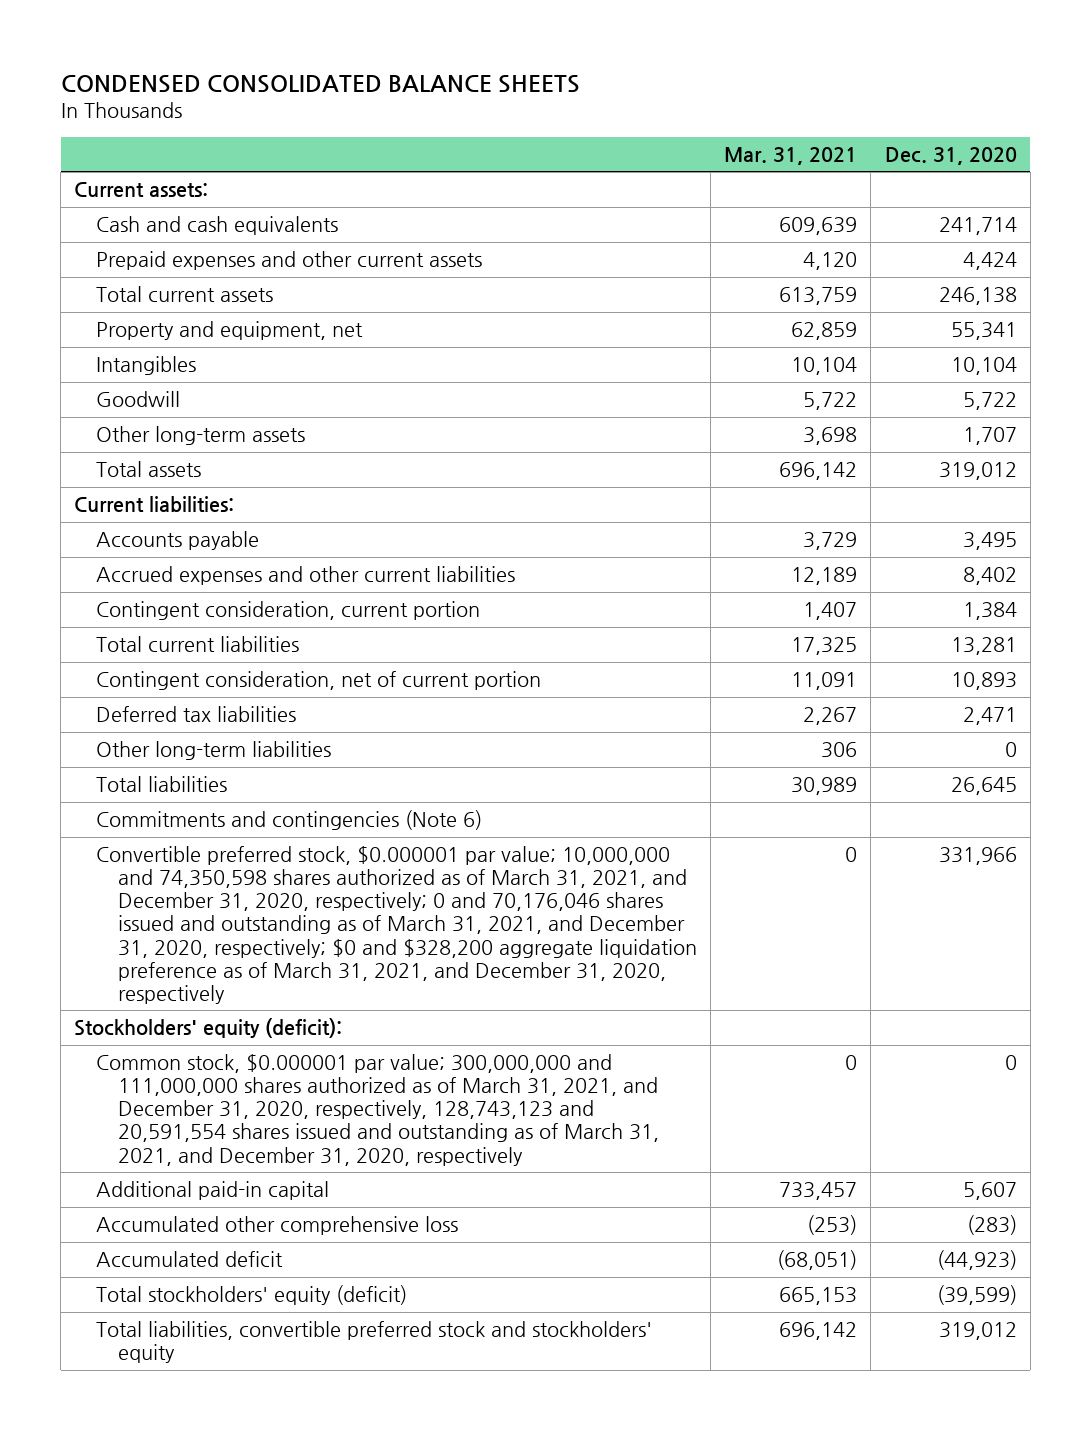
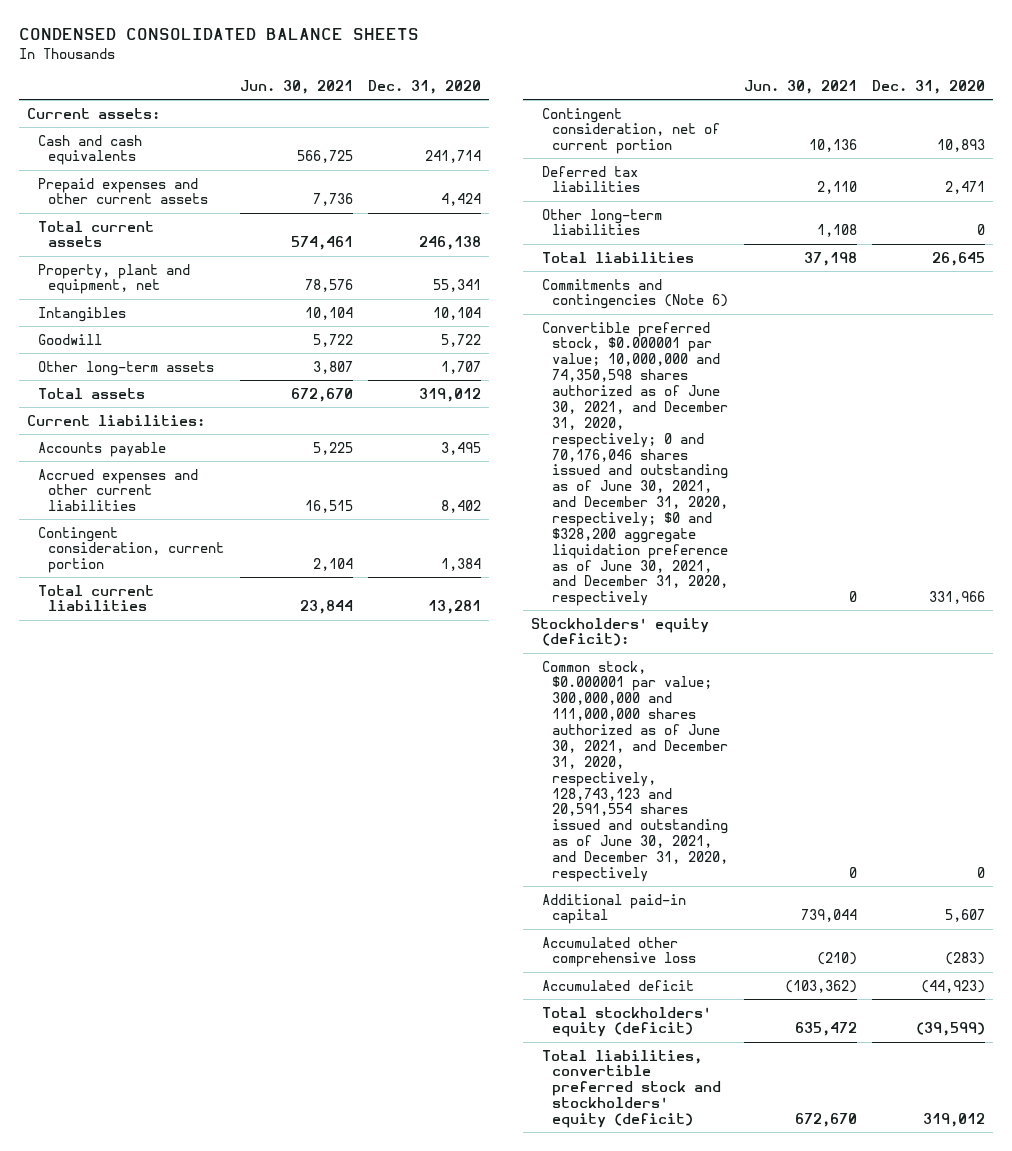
[724,146,858,165] Mar. 31, 2021 -> none
none -> [239,80,353,95] Jun. 30, 2021
[95,321,363,341] Property and equipment, net -> [37,263,190,295] Property, plant and equipment, net
[95,846,697,1004] Convertible preferred stock, $0.000001 par value; 10,000,000 and 74,350,598 shares authorized as of March 31, 2021, and December 31, 2020, respectively; 0 and 70,176,046 shares issued and outstanding as of March 31, 2021, and December 31, 2020, respectively; $0 and $328,200 aggregate liquidation preference as of March 31, 2021, and December 31, 2020, respectively -> [541,321,729,607] Convertible preferred stock, $0.000001 par value; 10,000,000 and 74,350,598 shares authorized as of June 30, 2021, and December 31, 2020, respectively; 0 and 70,176,046 shares issued and outstanding as of June 30, 2021, and December 31, 2020, respectively; $0 and $328,200 aggregate liquidation preference as of June 30, 2021, and December 31, 2020, respectively
[95,1054,659,1166] Common stock, $0.000001 par value; 300,000,000 and 111,000,000 shares authorized as of March 31, 2021, and December 31, 2020, respectively, 128,743,123 and 20,591,554 shares issued and outstanding as of March 31, 2021, and December 31, 2020, respectively -> [541,660,729,882] Common stock, $0.000001 par value; 300,000,000 and 111,000,000 shares authorized as of June 30, 2021, and December 31, 2020, respectively, 128,743,123 and 20,591,554 shares issued and outstanding as of June 30, 2021, and December 31, 2020, respectively
[95,1321,652,1364] Total liabilities, convertible preferred stock and stockholders' equity -> [541,1049,722,1129] Total liabilities, convertible preferred stock and stockholders' equity (deficit)

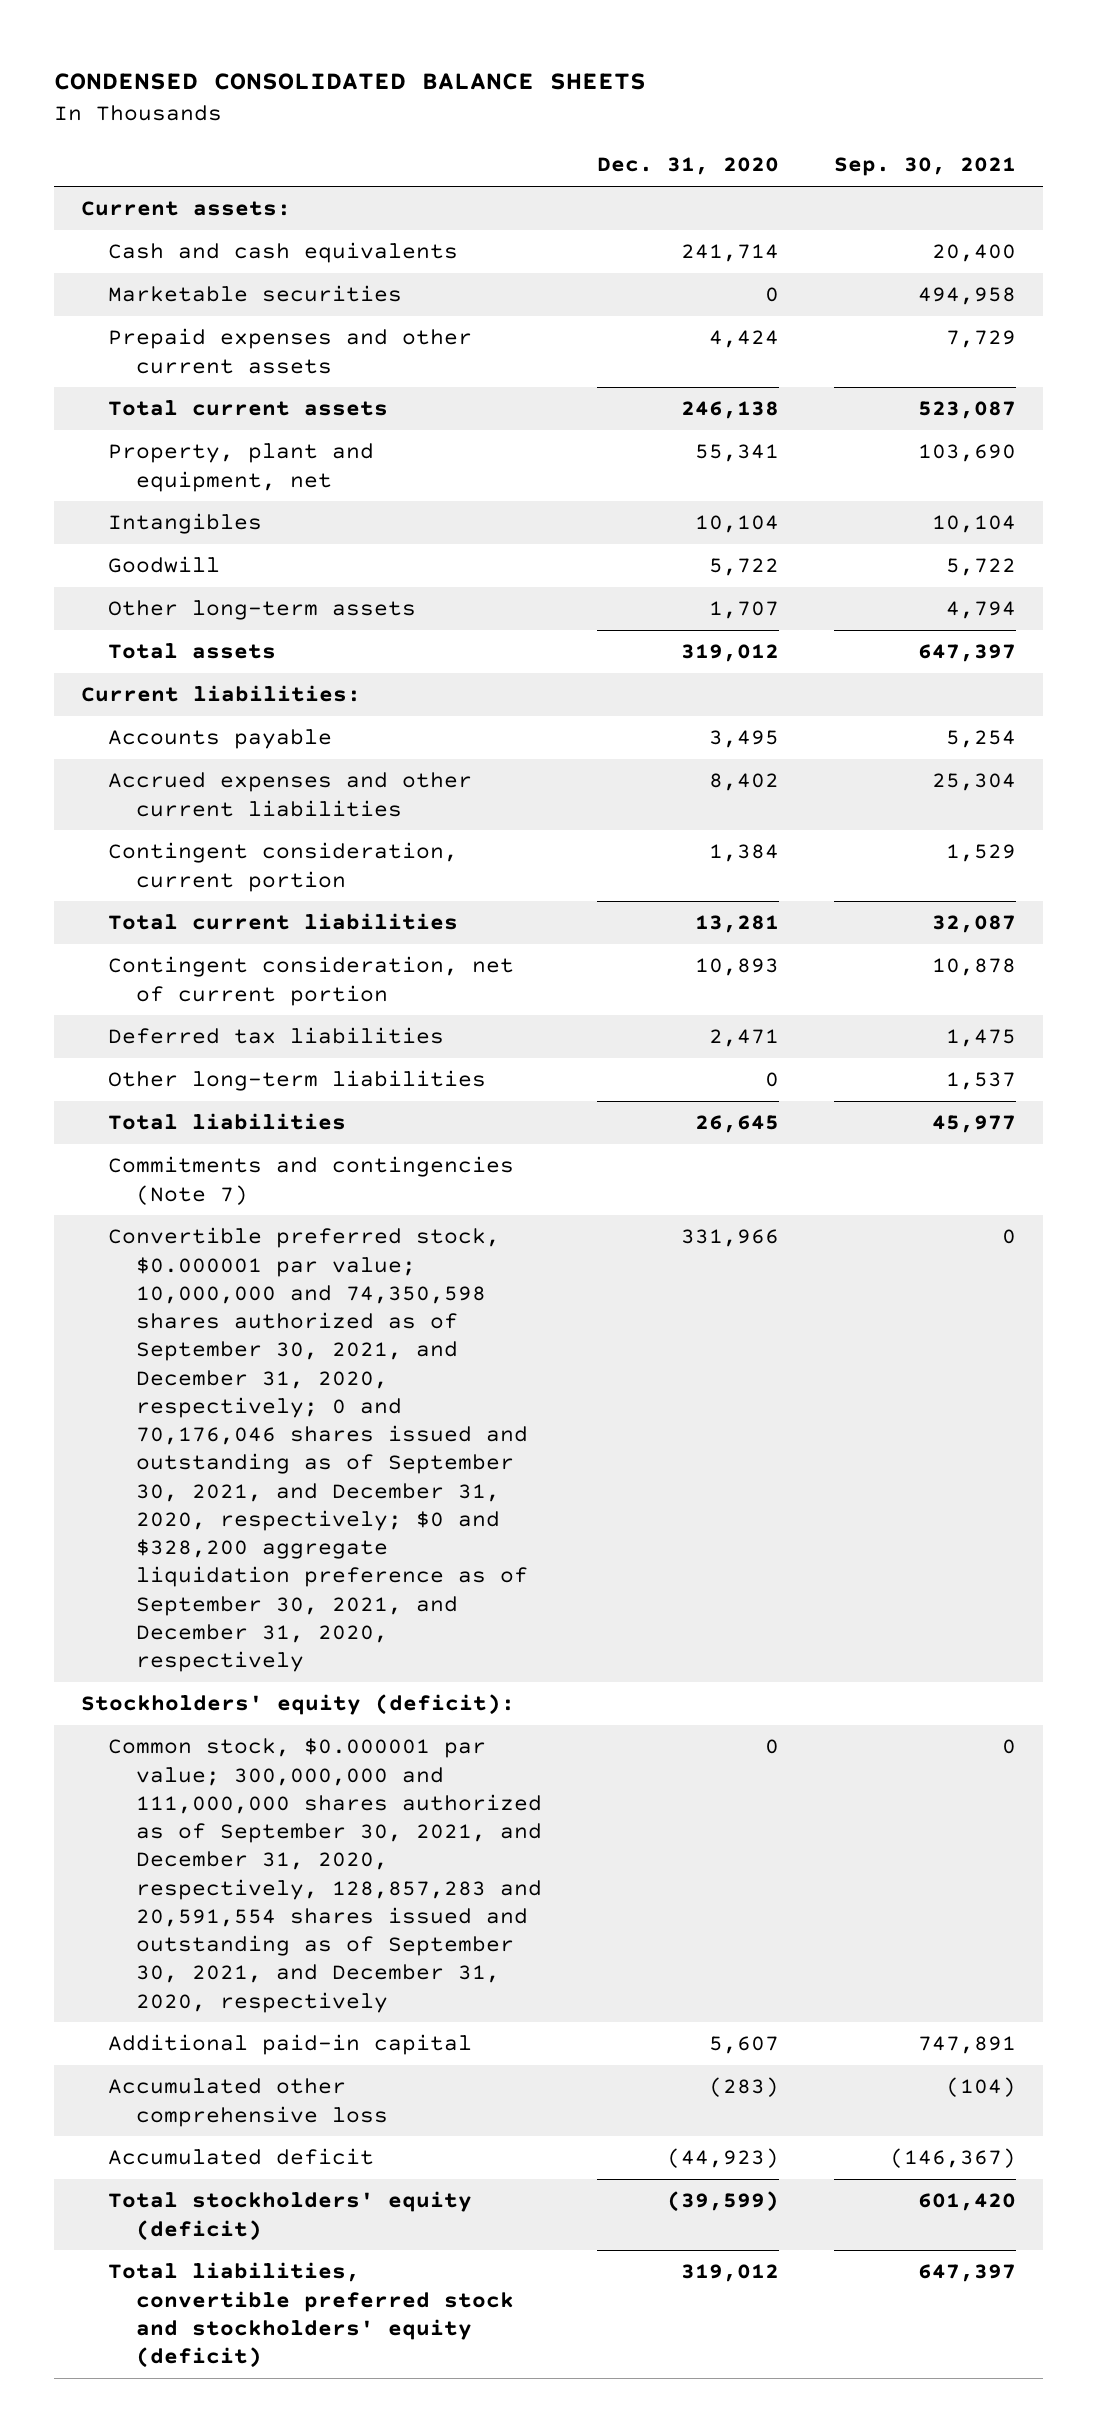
[239,80,353,95] Jun. 30, 2021 -> none
none -> [833,157,1016,177] Sep. 30, 2021
none -> [108,285,403,303] Marketable securities
[541,278,729,310] Commitments and contingencies (Note 6) -> [108,1156,515,1205] Commitments and contingencies (Note 7)
[541,321,729,607] Convertible preferred stock, $0.000001 par value; 10,000,000 and 74,350,598 shares authorized as of June 30, 2021, and December 31, 2020, respectively; 0 and 70,176,046 shares issued and outstanding as of June 30, 2021, and December 31, 2020, respectively; $0 and $328,200 aggregate liquidation preference as of June 30, 2021, and December 31, 2020, respectively -> [108,1227,528,1673] Convertible preferred stock, $0.000001 par value; 10,000,000 and 74,350,598 shares authorized as of September 30, 2021, and December 31, 2020, respectively; 0 and 70,176,046 shares issued and outstanding as of September 30, 2021, and December 31, 2020, respectively; $0 and $328,200 aggregate liquidation preference as of September 30, 2021, and December 31, 2020, respectively
[541,660,729,882] Common stock, $0.000001 par value; 300,000,000 and 111,000,000 shares authorized as of June 30, 2021, and December 31, 2020, respectively, 128,743,123 and 20,591,554 shares issued and outstanding as of June 30, 2021, and December 31, 2020, respectively -> [108,1738,542,2013] Common stock, $0.000001 par value; 300,000,000 and 111,000,000 shares authorized as of September 30, 2021, and December 31, 2020, respectively, 128,857,283 and 20,591,554 shares issued and outstanding as of September 30, 2021, and December 31, 2020, respectively

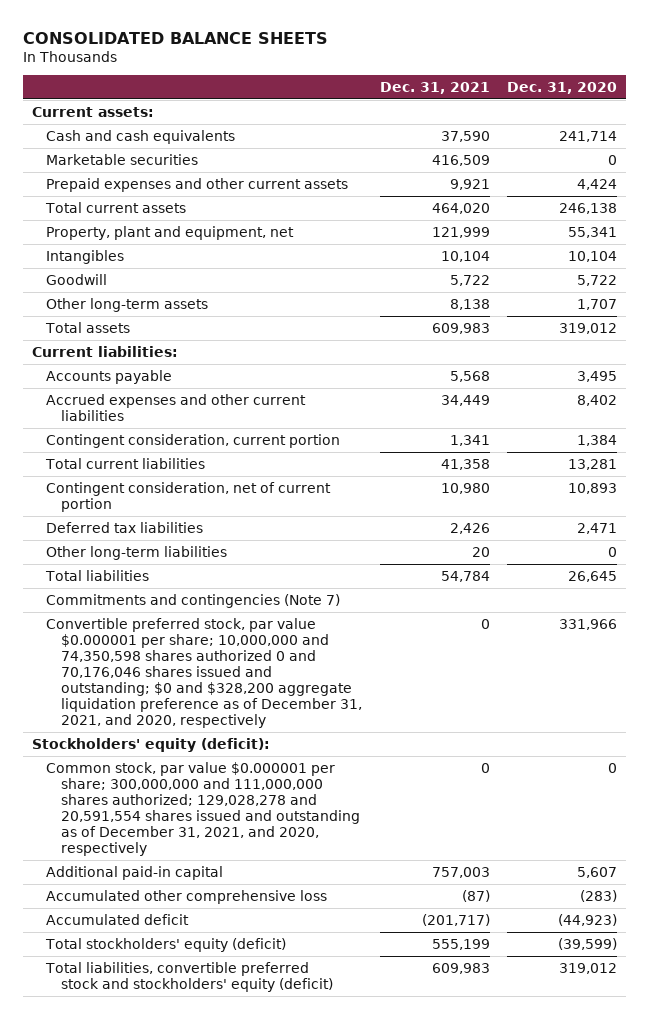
[53,73,646,91] CONDENSED CONSOLIDATED BALANCE SHEETS -> [22,31,328,44] CONSOLIDATED BALANCE SHEETS
[833,157,1016,177] Sep. 30, 2021 -> none
none -> [379,81,490,94] Dec. 31, 2021
[108,1227,528,1673] Convertible preferred stock, $0.000001 par value; 10,000,000 and 74,350,598 shares authorized as of September 30, 2021, and December 31, 2020, respectively; 0 and 70,176,046 shares issued and outstanding as of September 30, 2021, and December 31, 2020, respectively; $0 and $328,200 aggregate liquidation preference as of September 30, 2021, and December 31, 2020, respectively -> [46,617,362,728] Convertible preferred stock, par value $0.000001 per share; 10,000,000 and 74,350,598 shares authorized 0 and 70,176,046 shares issued and outstanding; $0 and $328,200 aggregate liquidation preference as of December 31, 2021, and 2020, respectively
[108,1738,542,2013] Common stock, $0.000001 par value; 300,000,000 and 111,000,000 shares authorized as of September 30, 2021, and December 31, 2020, respectively, 128,857,283 and 20,591,554 shares issued and outstanding as of September 30, 2021, and December 31, 2020, respectively -> [46,761,360,856] Common stock, par value $0.000001 per share; 300,000,000 and 111,000,000 shares authorized; 129,028,278 and 20,591,554 shares issued and outstanding as of December 31, 2021, and 2020, respectively

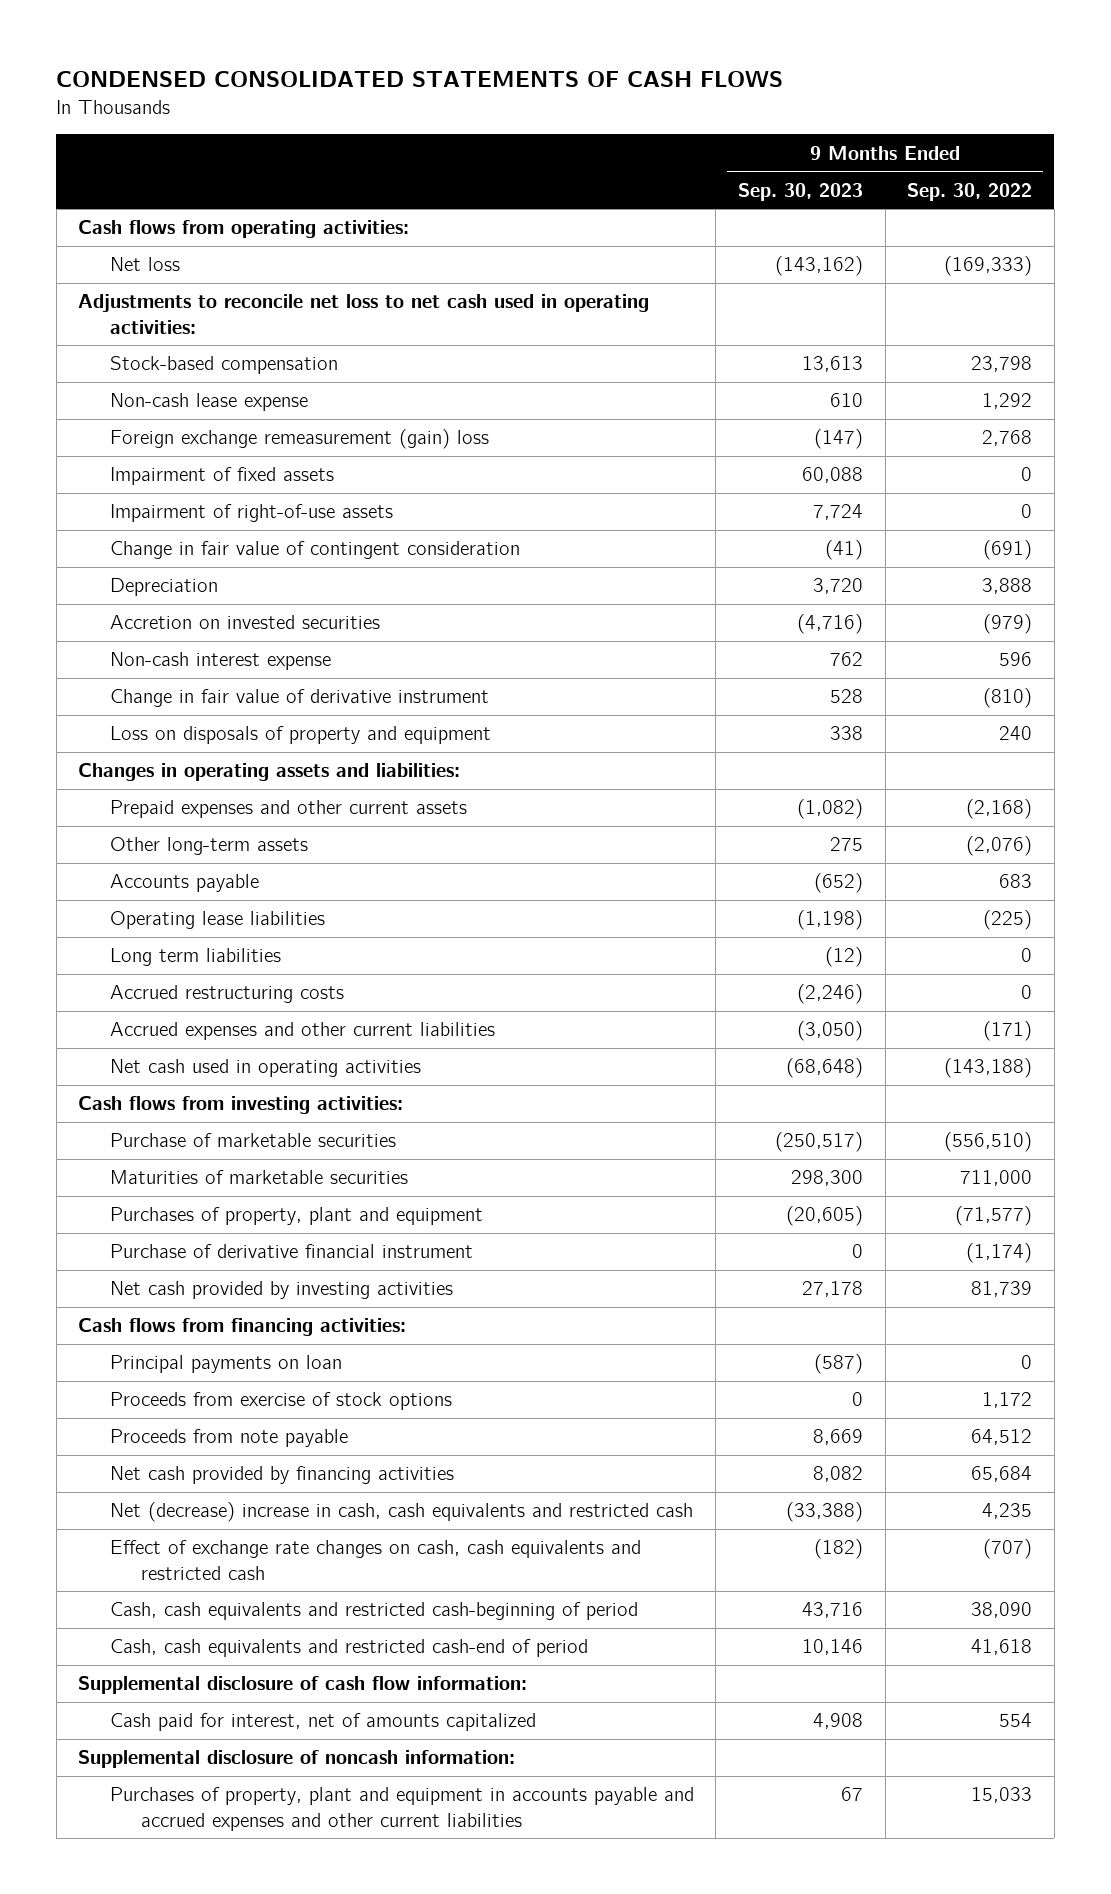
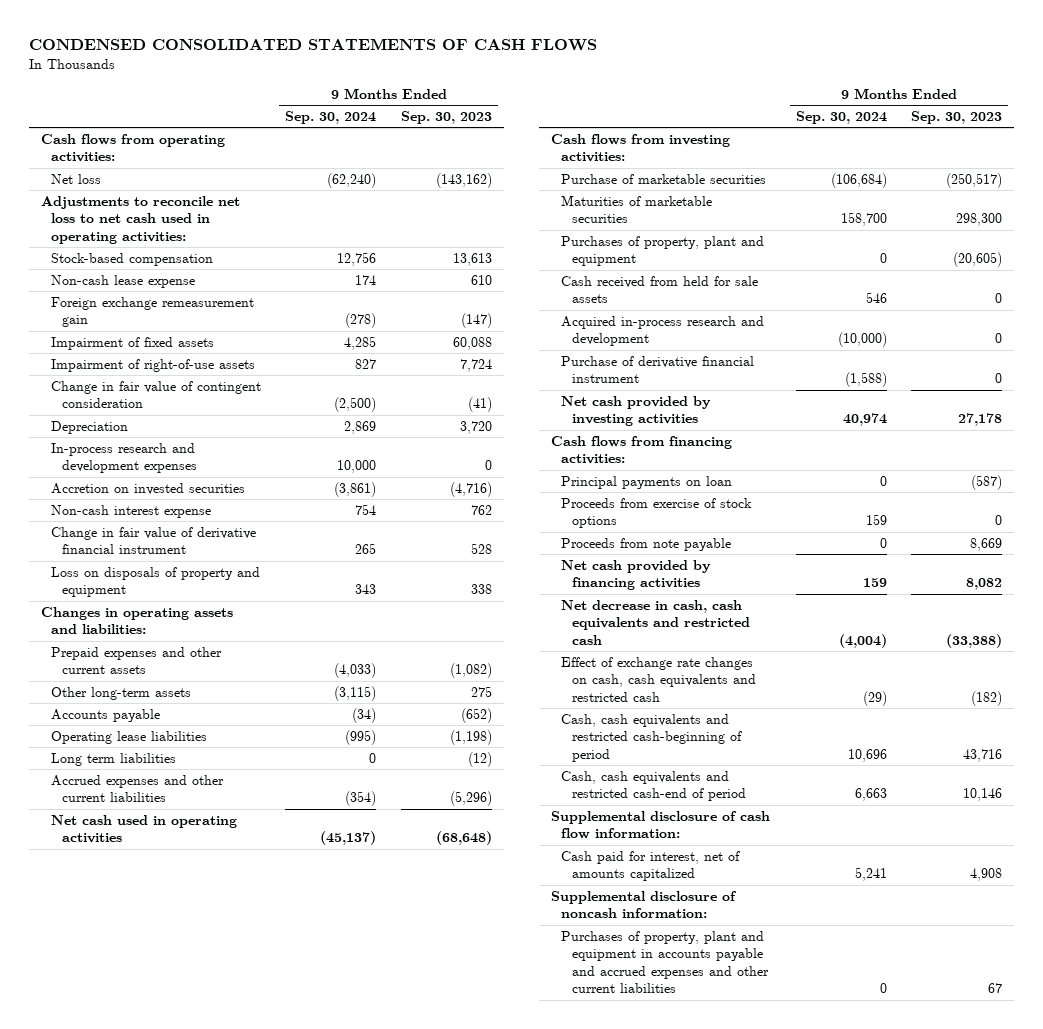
[907,182,1033,201] Sep. 30, 2022 -> none
none -> [285,110,377,124] Sep. 30, 2024
[109,429,489,450] Foreign exchange remeasurement (gain) loss -> [51,296,255,328] Foreign exchange remeasurement gain
none -> [51,442,197,474] In-process research and development expenses
[109,689,489,708] Change in fair value of derivative instrument -> [51,526,257,555] Change in fair value of derivative financial instrument
[109,985,344,1004] Accrued restructuring costs -> none
[797,1021,864,1042] (3,050) -> [449,791,492,807] (5,296)
none -> [561,275,759,304] Cash received from held for sale assets
none -> [561,315,765,347] Acquired in-process research and development
[109,1502,693,1523] Net (decrease) increase in cash, cash equivalents and restricted cash -> [561,599,751,645] Net decrease in cash, cash equivalents and restricted cash

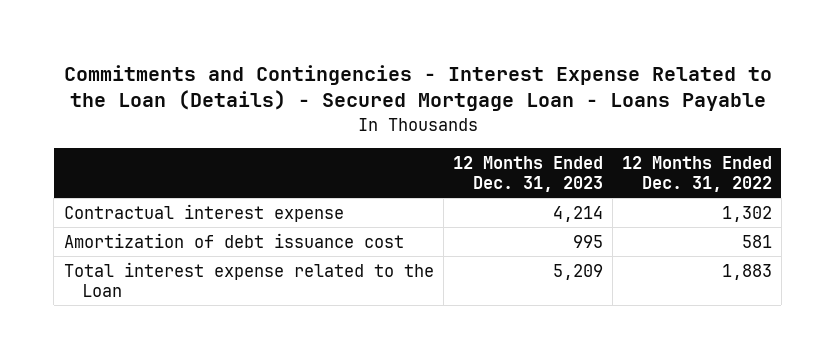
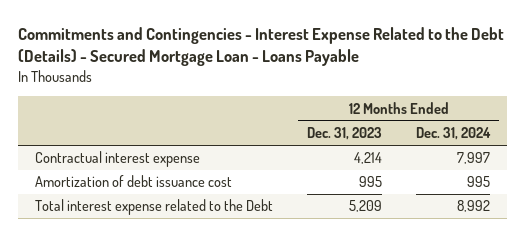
[63,64,772,112] Commitments and Contingencies - Interest Expense Related to the Loan (Details) - Secured Mortgage Loan - Loans Payable -> [17,27,504,67] Commitments and Contingencies - Interest Expense Related to the Debt (Details) - Secured Mortgage Loan - Loans Payable
[621,155,772,193] 12 Months Ended Dec. 31, 2022 -> none
none -> [416,127,492,141] Dec. 31, 2024
[63,261,434,298] Total interest expense related to the Loan -> [34,199,273,216] Total interest expense related to the Debt

